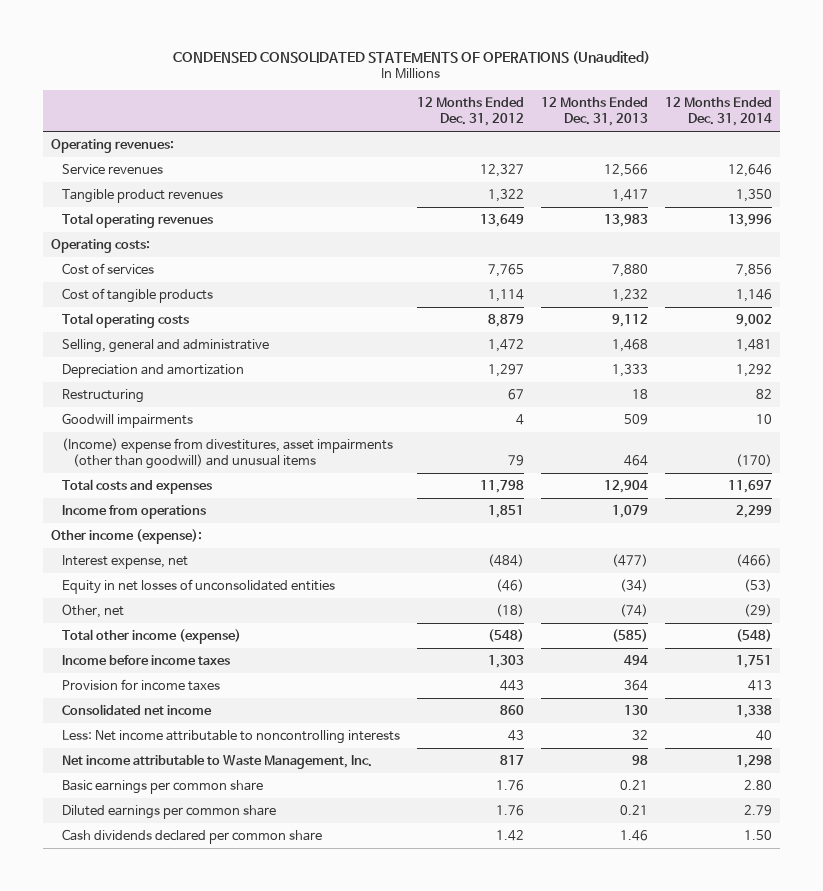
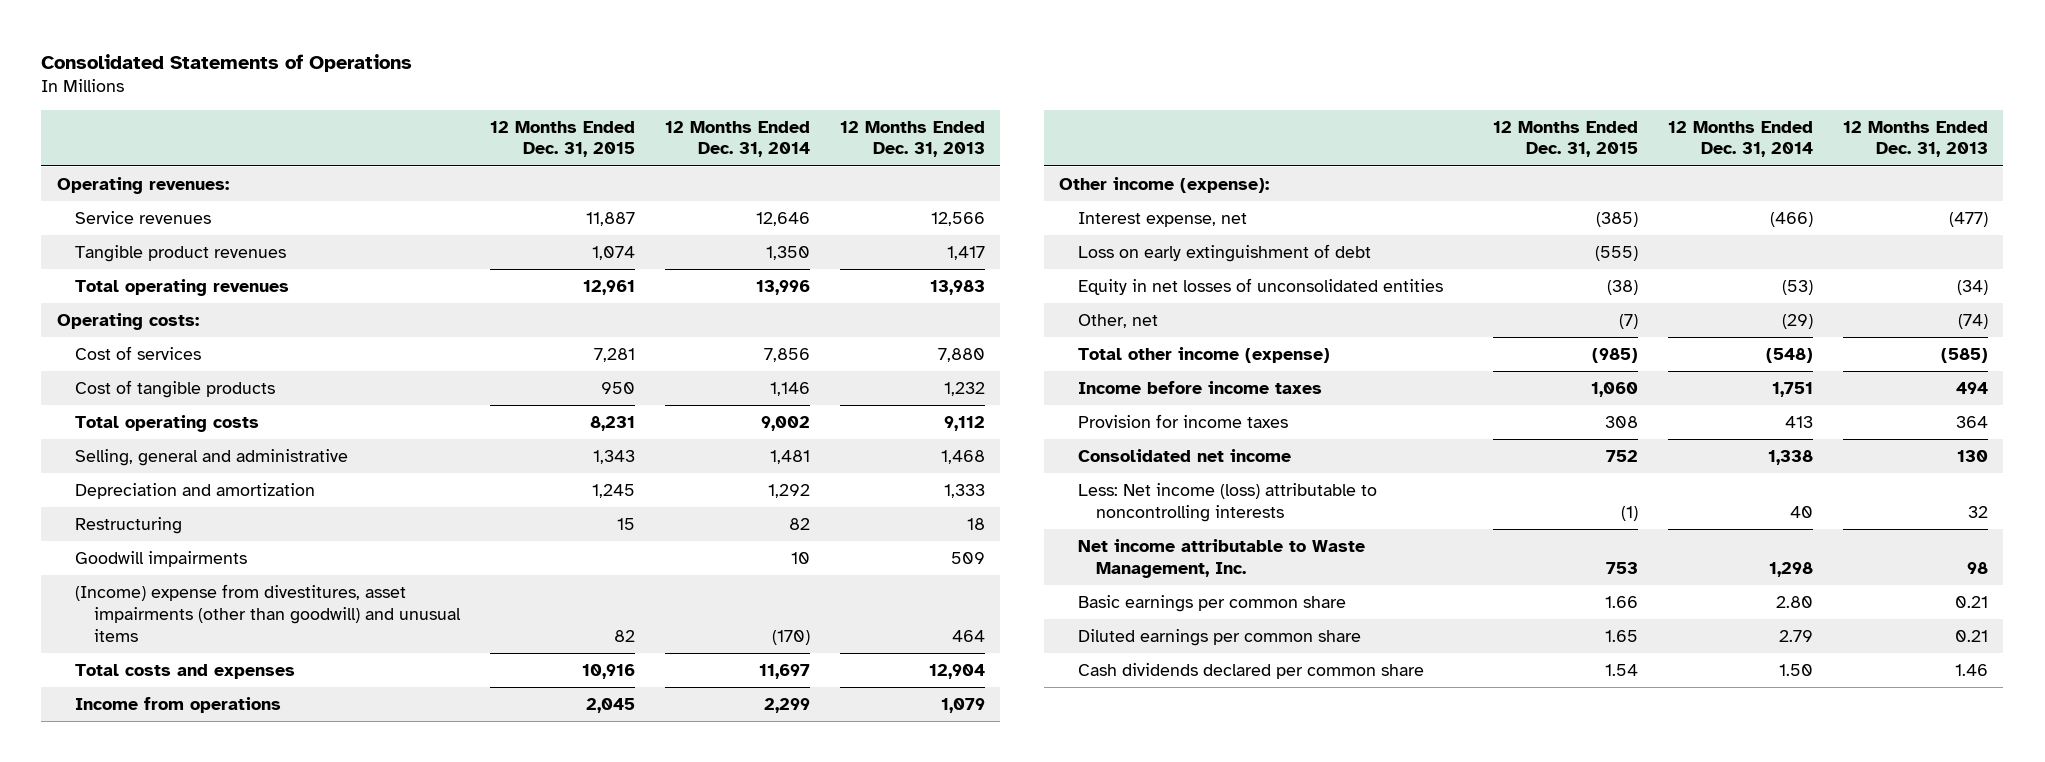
[173,50,651,64] CONDENSED CONSOLIDATED STATEMENTS OF OPERATIONS (Unaudited) -> [41,53,413,72] Consolidated Statements of Operations
[416,97,524,127] 12 Months Ended Dec. 31, 2012 -> none
none -> [489,120,635,158] 12 Months Ended Dec. 31, 2015
none -> [1077,244,1371,263] Loss on early extinguishment of debt
[61,729,400,744] Less: Net income attributable to noncontrolling interests -> [1077,483,1377,522] Less: Net income (loss) attributable to noncontrolling interests

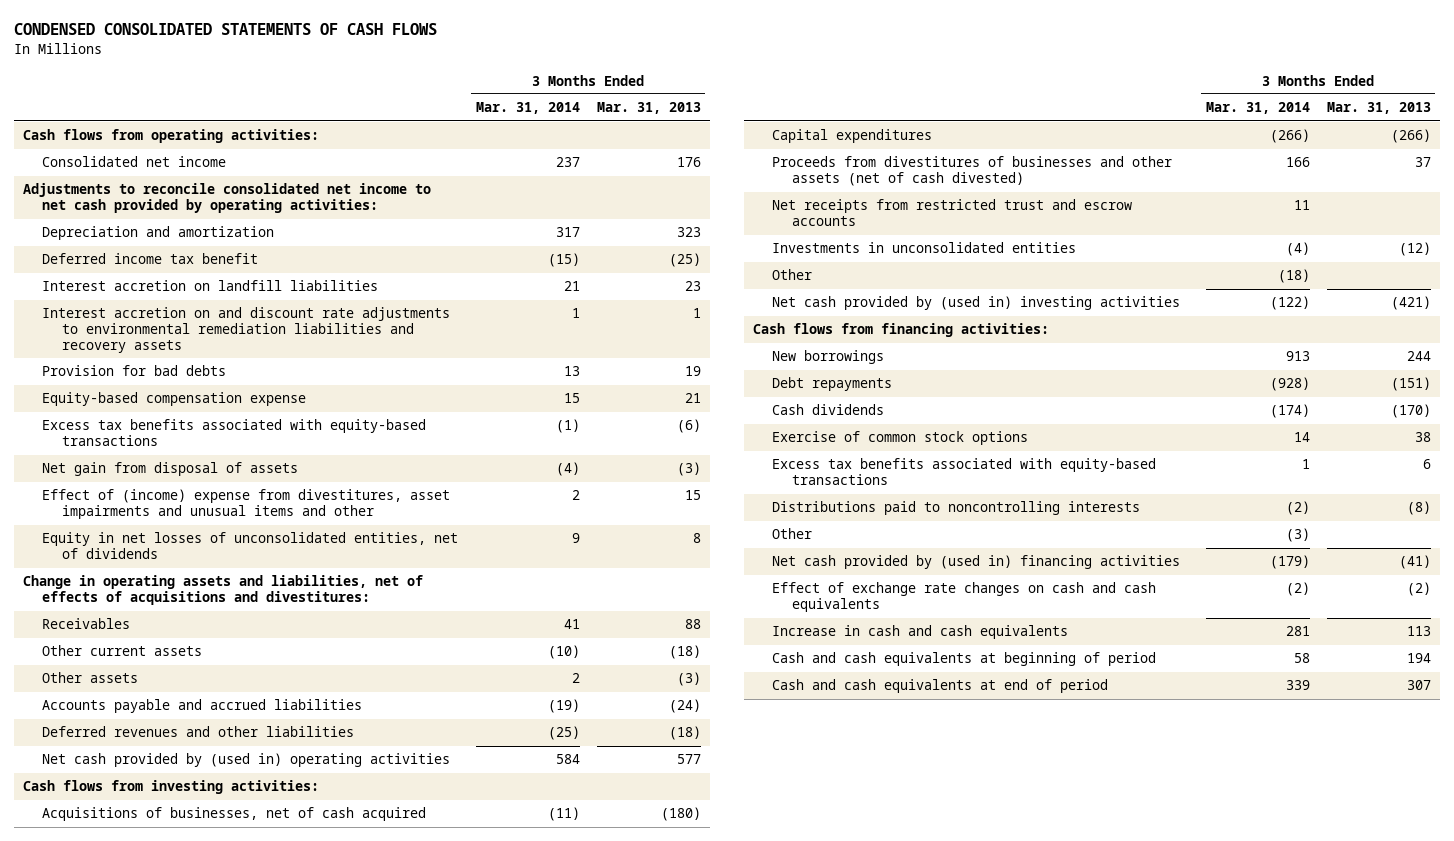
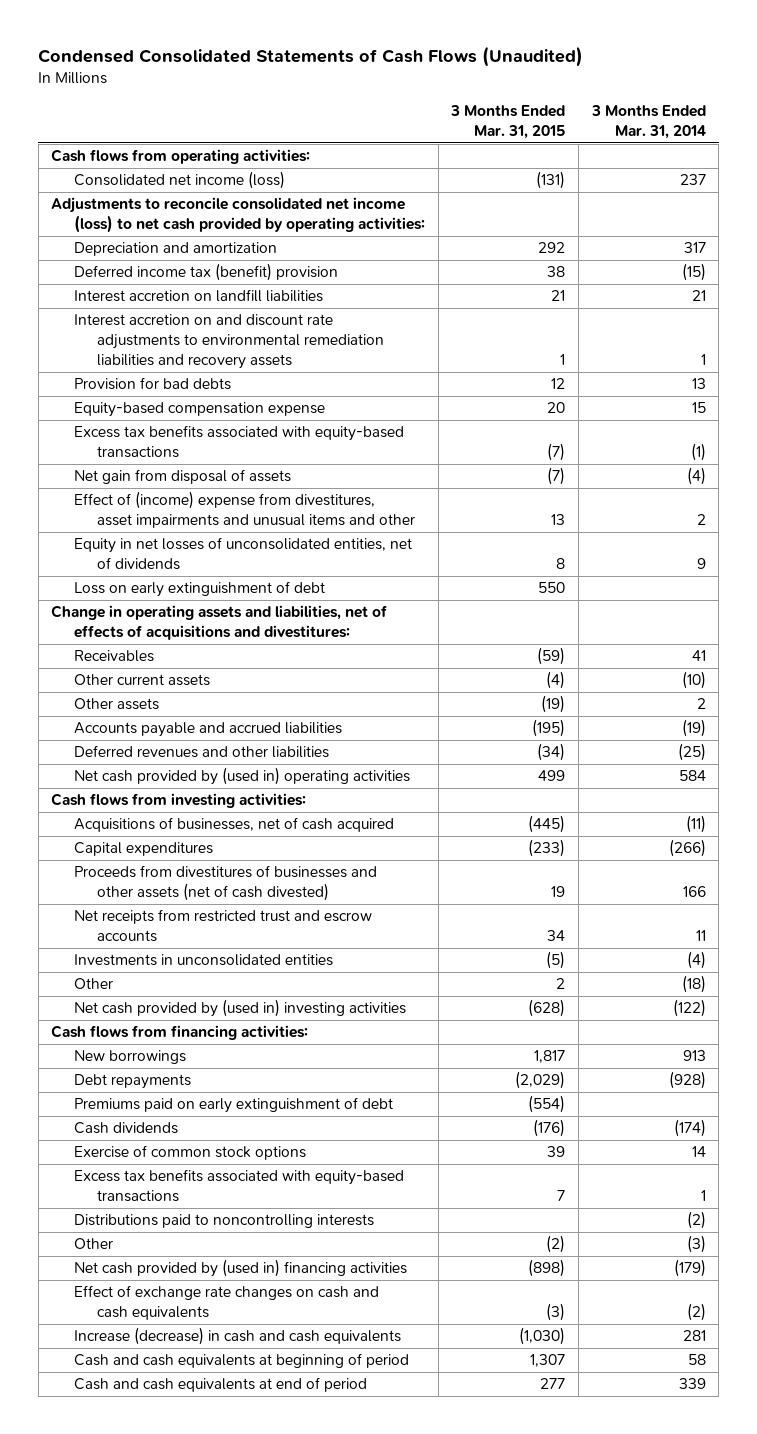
[14,23,438,36] CONDENSED CONSOLIDATED STATEMENTS OF CASH FLOWS -> [38,46,584,68] Condensed Consolidated Statements of Cash Flows (Unaudited)
[597,102,702,115] Mar. 31, 2013 -> none
none -> [450,104,566,139] 3 Months Ended Mar. 31, 2015
[42,156,227,168] Consolidated net income -> [74,171,286,190] Consolidated net income (loss)
[22,183,431,214] Adjustments to reconcile consolidated net income to net cash provided by operating activities: -> [51,197,426,234] Adjustments to reconcile consolidated net income (loss) to net cash provided by operating activities:
[42,253,259,265] Deferred income tax benefit -> [74,263,339,282] Deferred income tax (benefit) provision
none -> [74,581,326,598] Loss on early extinguishment of debt
none -> [74,1097,394,1114] Premiums paid on early extinguishment of debt
[772,625,1069,640] Increase in cash and cash equivalents -> [74,1327,402,1346] Increase (decrease) in cash and cash equivalents

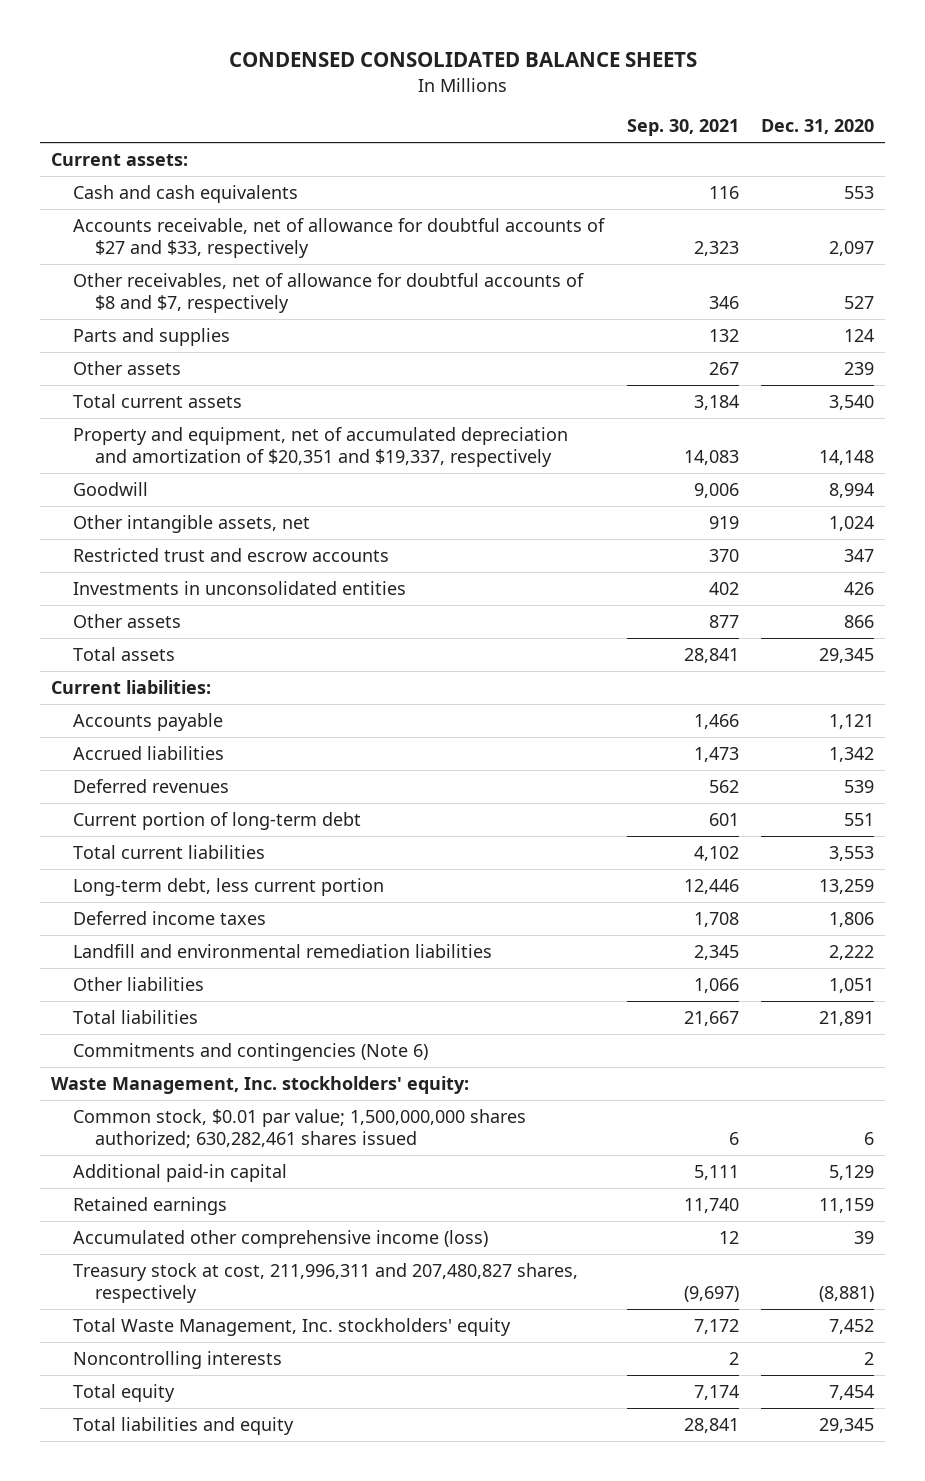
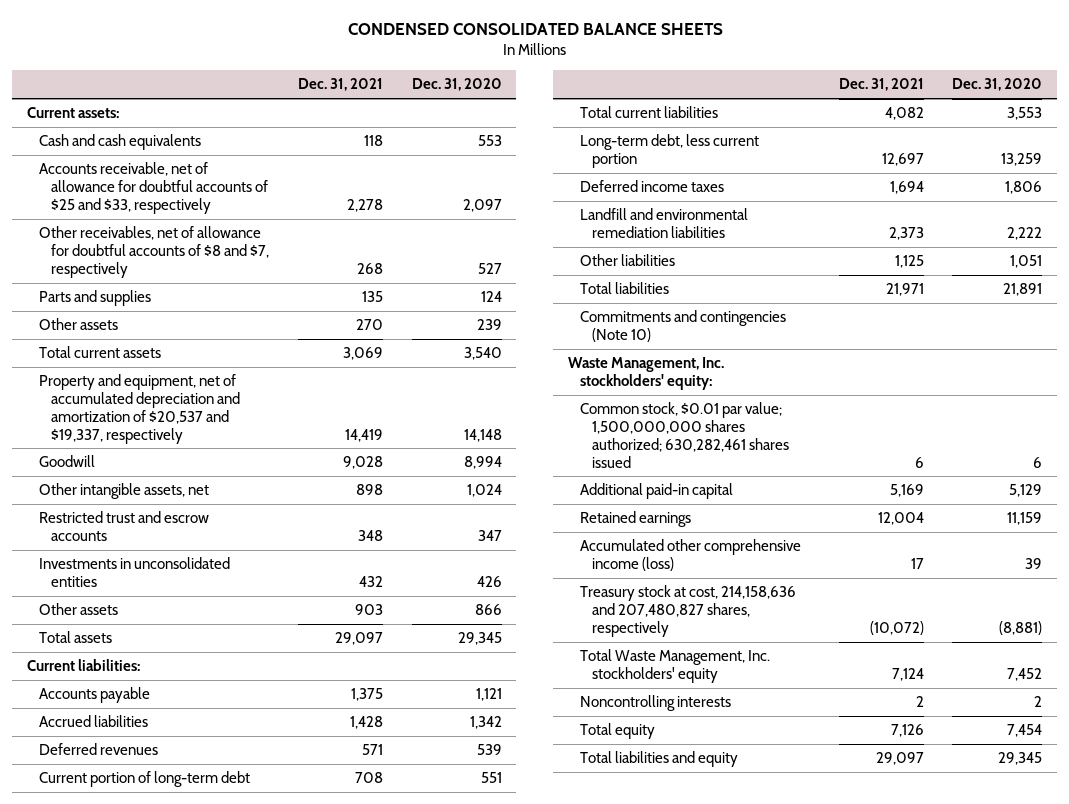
[626,119,739,137] Sep. 30, 2021 -> none
none -> [298,78,384,92] Dec. 31, 2021
[73,217,606,259] Accounts receivable, net of allowance for doubtful accounts of $27 and $33, respectively -> [39,162,269,214] Accounts receivable, net of allowance for doubtful accounts of $25 and $33, respectively
[73,426,569,468] Property and equipment, net of accumulated depreciation and amortization of $20,351 and $19,337, respectively -> [39,374,241,444] Property and equipment, net of accumulated depreciation and amortization of $20,537 and $19,337, respectively
[73,1042,429,1061] Commitments and contingencies (Note 6) -> [579,310,786,342] Commitments and contingencies (Note 10)
[73,1262,579,1304] Treasury stock at cost, 211,996,311 and 207,480,827 shares, respectively -> [579,585,796,637] Treasury stock at cost, 214,158,636 and 207,480,827 shares, respectively

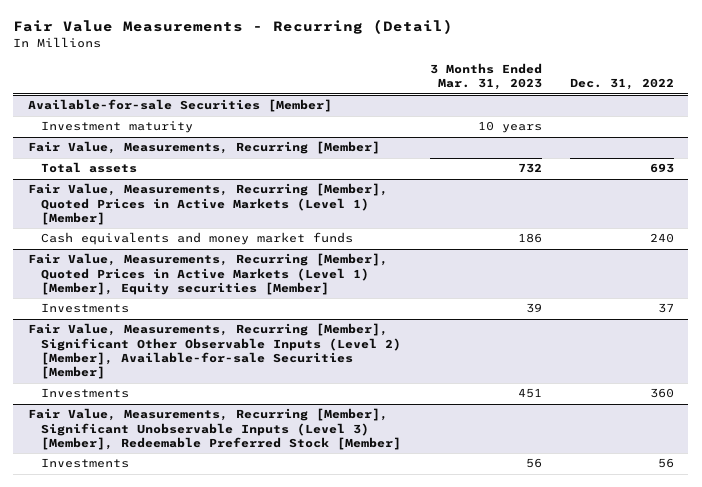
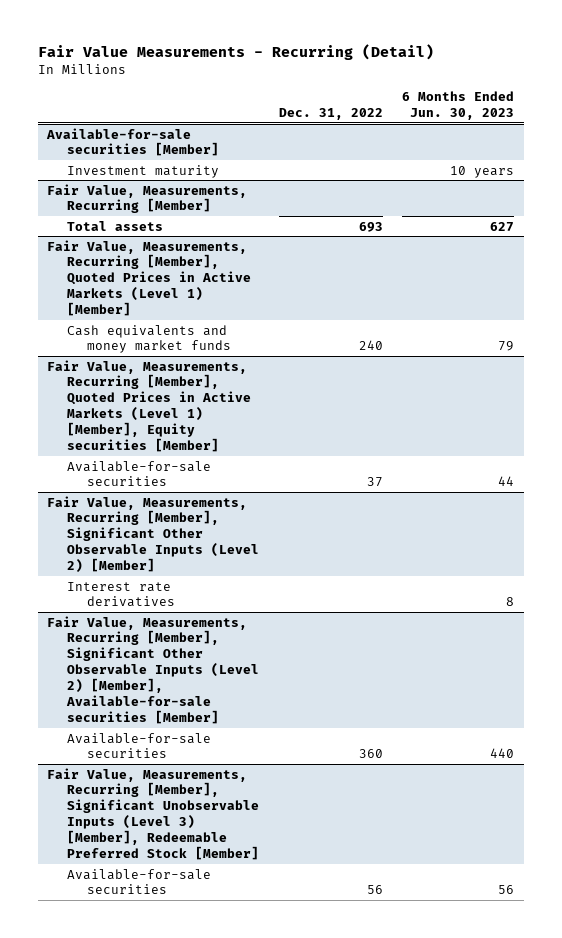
[429,62,542,91] 3 Months Ended Mar. 31, 2023 -> none
none -> [402,91,515,121] 6 Months Ended Jun. 30, 2023
[27,99,332,113] Available-for-sale Securities [Member] -> [46,127,220,157] Available-for-sale securities [Member]
[41,303,130,314] Investments -> [67,460,212,487] Available-for-sale securities
none -> [47,495,260,574] Fair Value, Measurements, Recurring [Member], Significant Other Observable Inputs (Level 2) [Member]
none -> [67,581,176,608] Interest rate derivatives
[27,323,402,380] Fair Value, Measurements, Recurring [Member], Significant Other Observable Inputs (Level 2) [Member], Available-for-sale Securities [Member] -> [47,615,260,725] Fair Value, Measurements, Recurring [Member], Significant Other Observable Inputs (Level 2) [Member], Available-for-sale securities [Member]
[41,388,130,399] Investments -> [67,732,212,759] Available-for-sale securities
[41,458,130,469] Investments -> [67,868,212,895] Available-for-sale securities

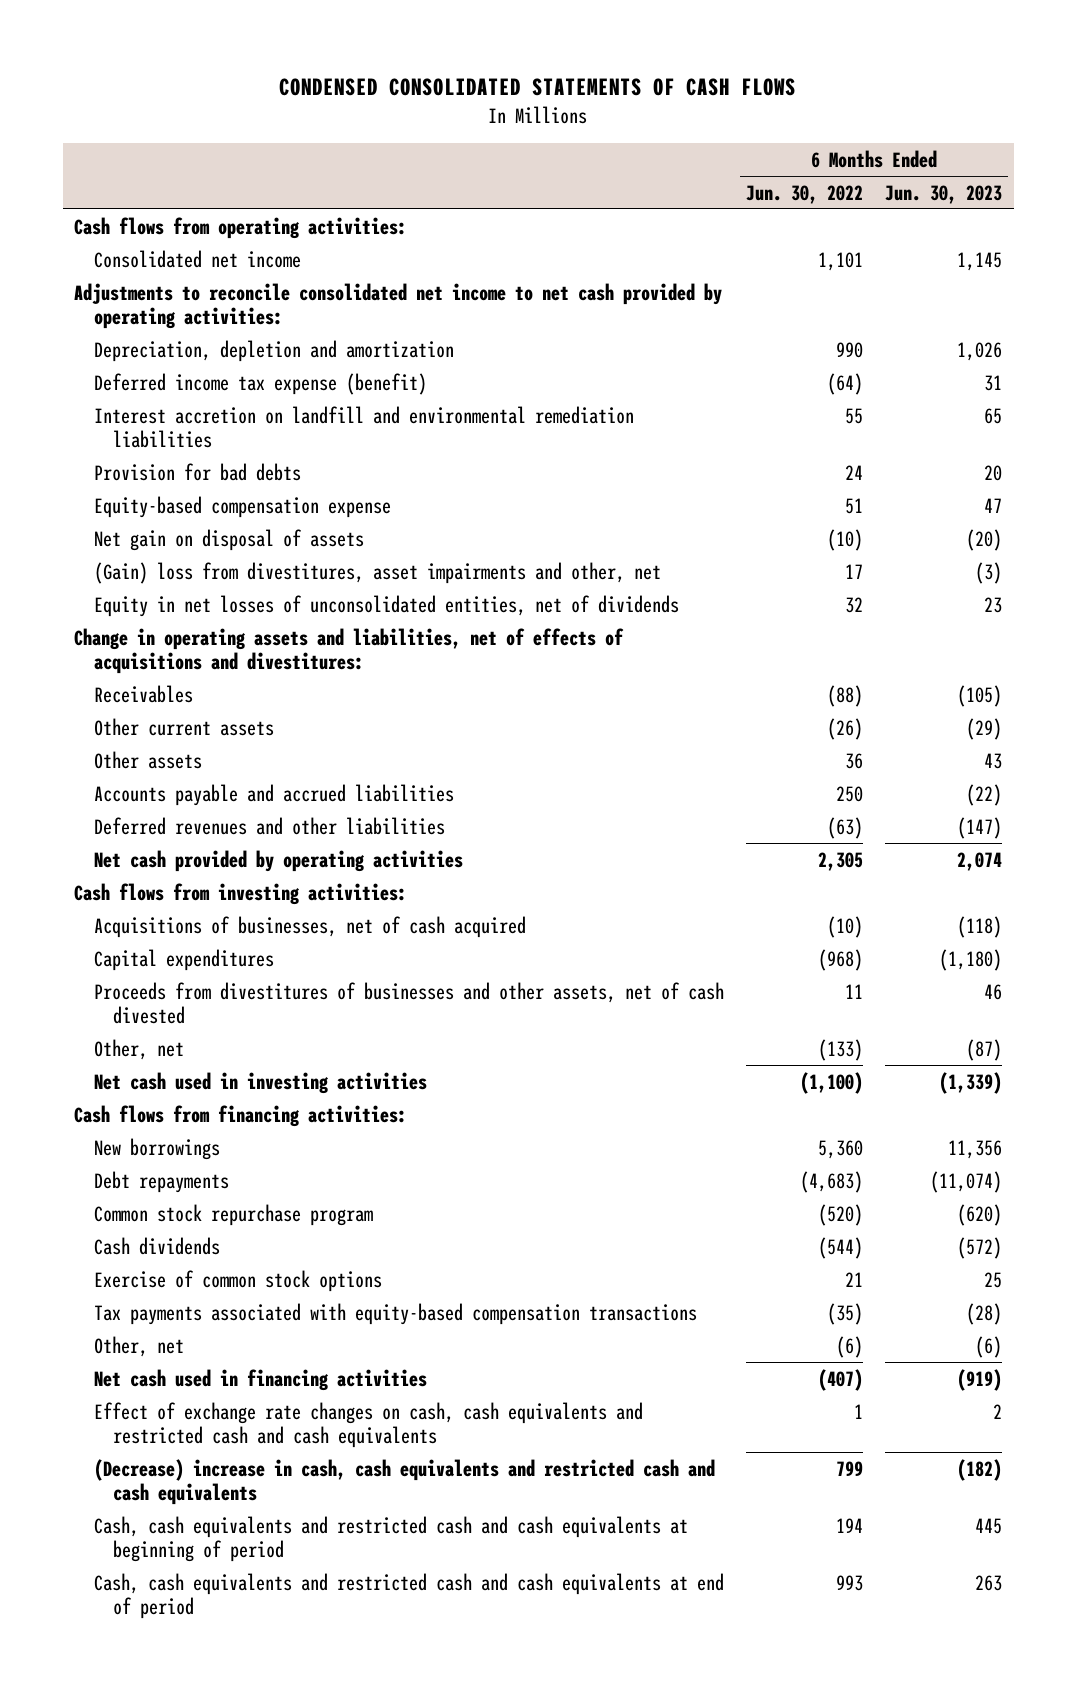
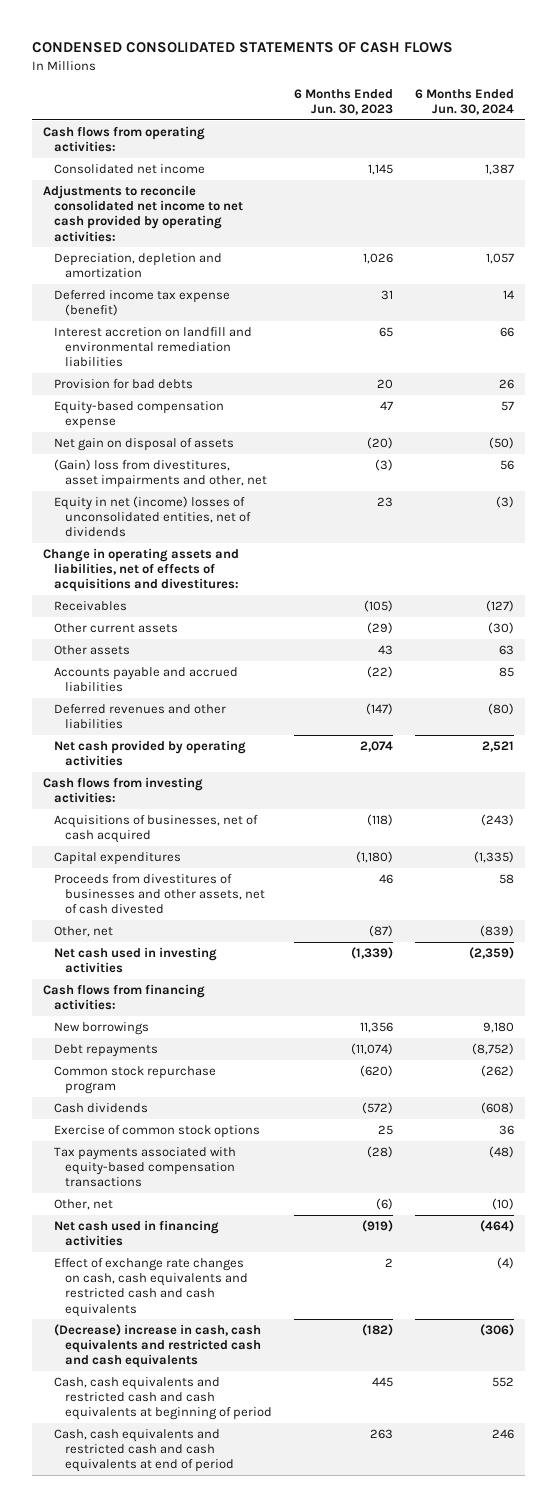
[745,184,863,204] Jun. 30, 2022 -> none
none -> [414,88,514,115] 6 Months Ended Jun. 30, 2024
[93,594,679,617] Equity in net losses of unconsolidated entities, net of dividends -> [53,495,251,538] Equity in net (income) losses of unconsolidated entities, net of dividends

